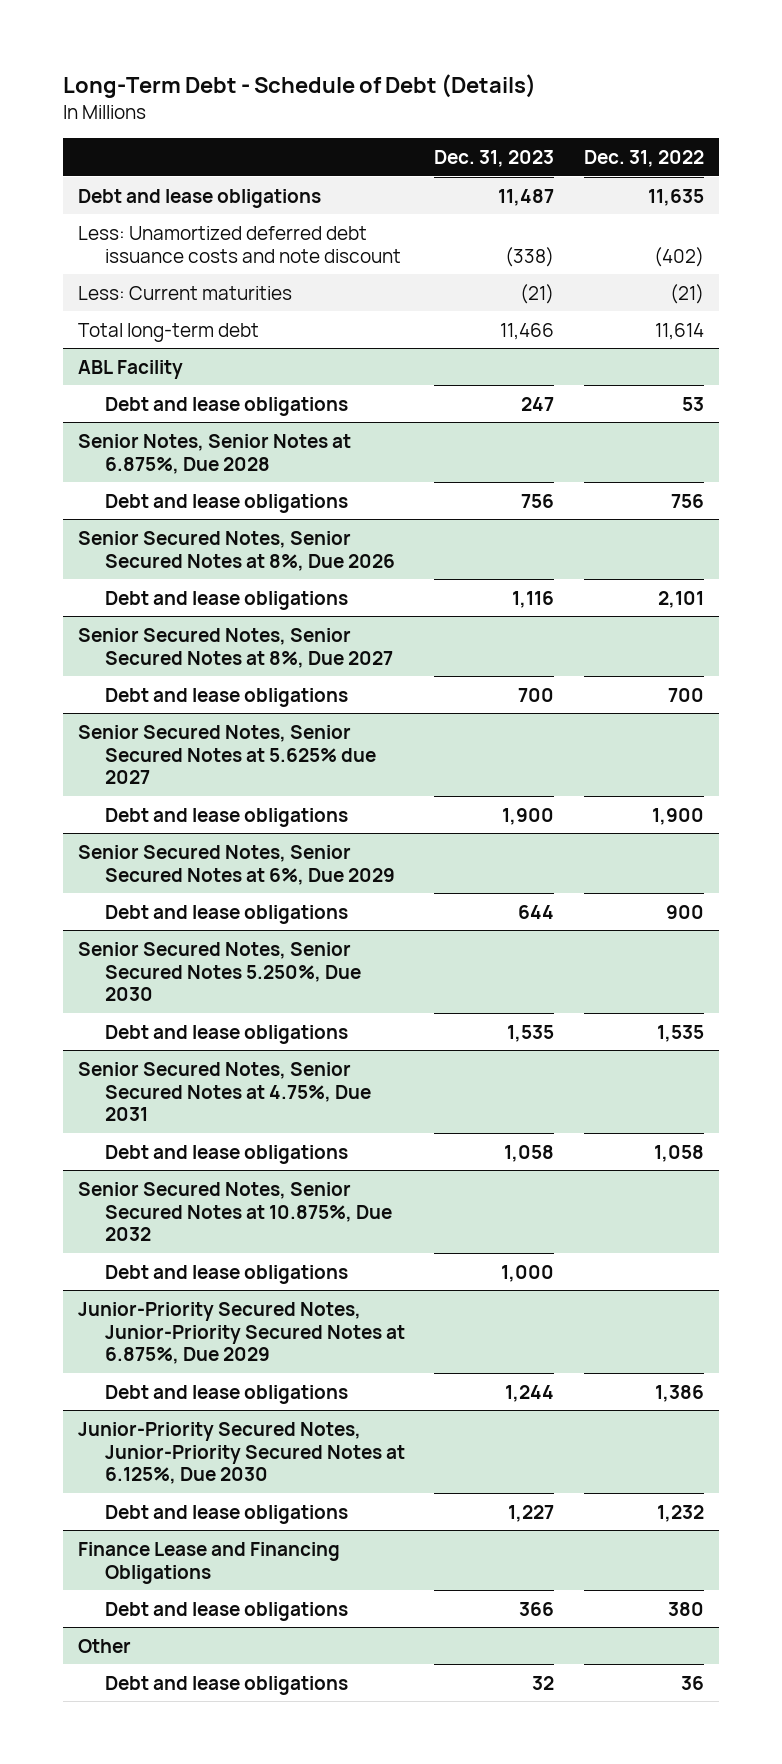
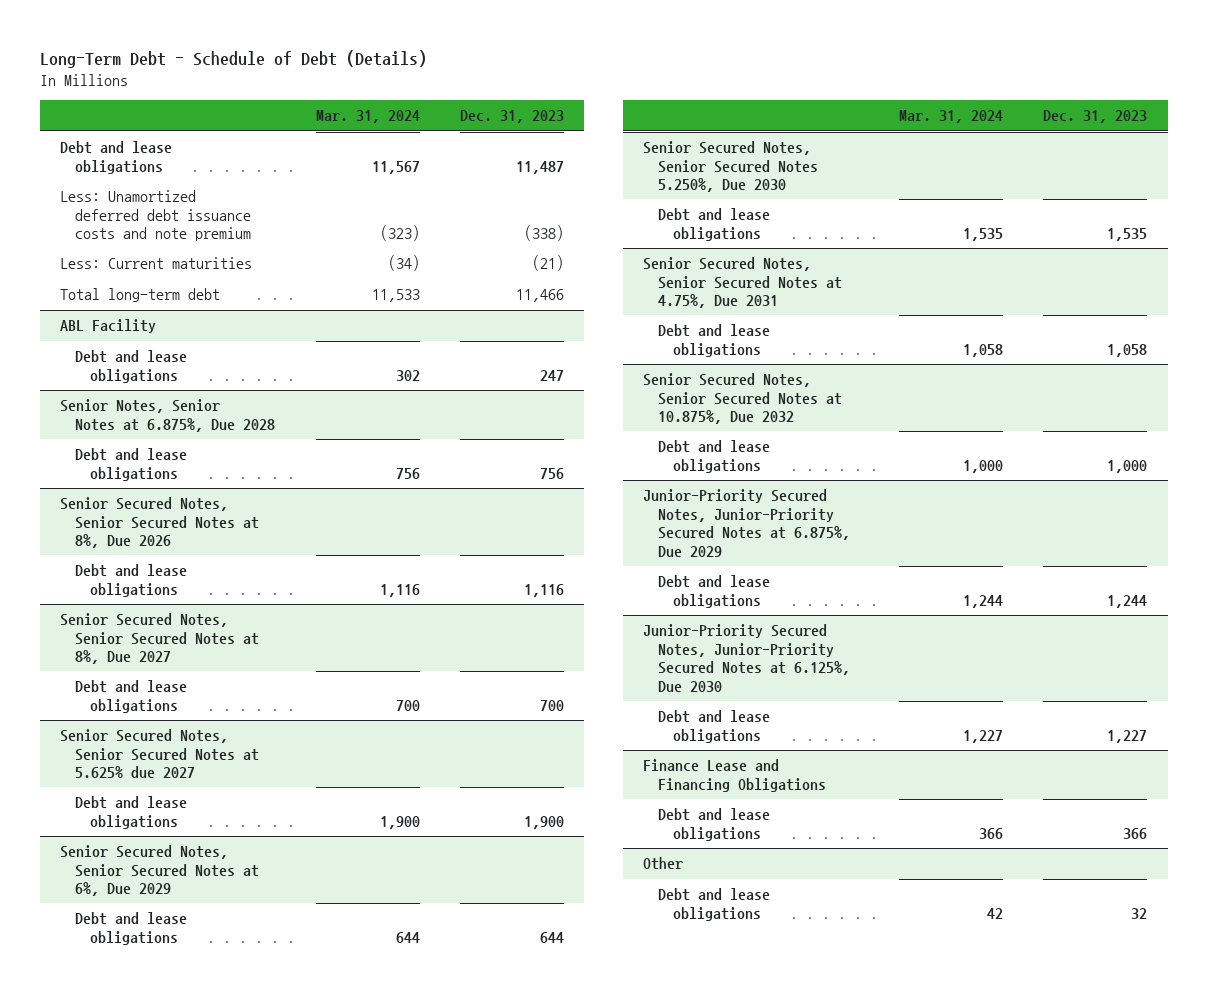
[584,149,705,167] Dec. 31, 2022 -> none
none -> [315,110,420,124] Mar. 31, 2024
[78,225,401,263] Less: Unamortized deferred debt issuance costs and note discount -> [60,190,251,242] Less: Unamortized deferred debt issuance costs and note premium

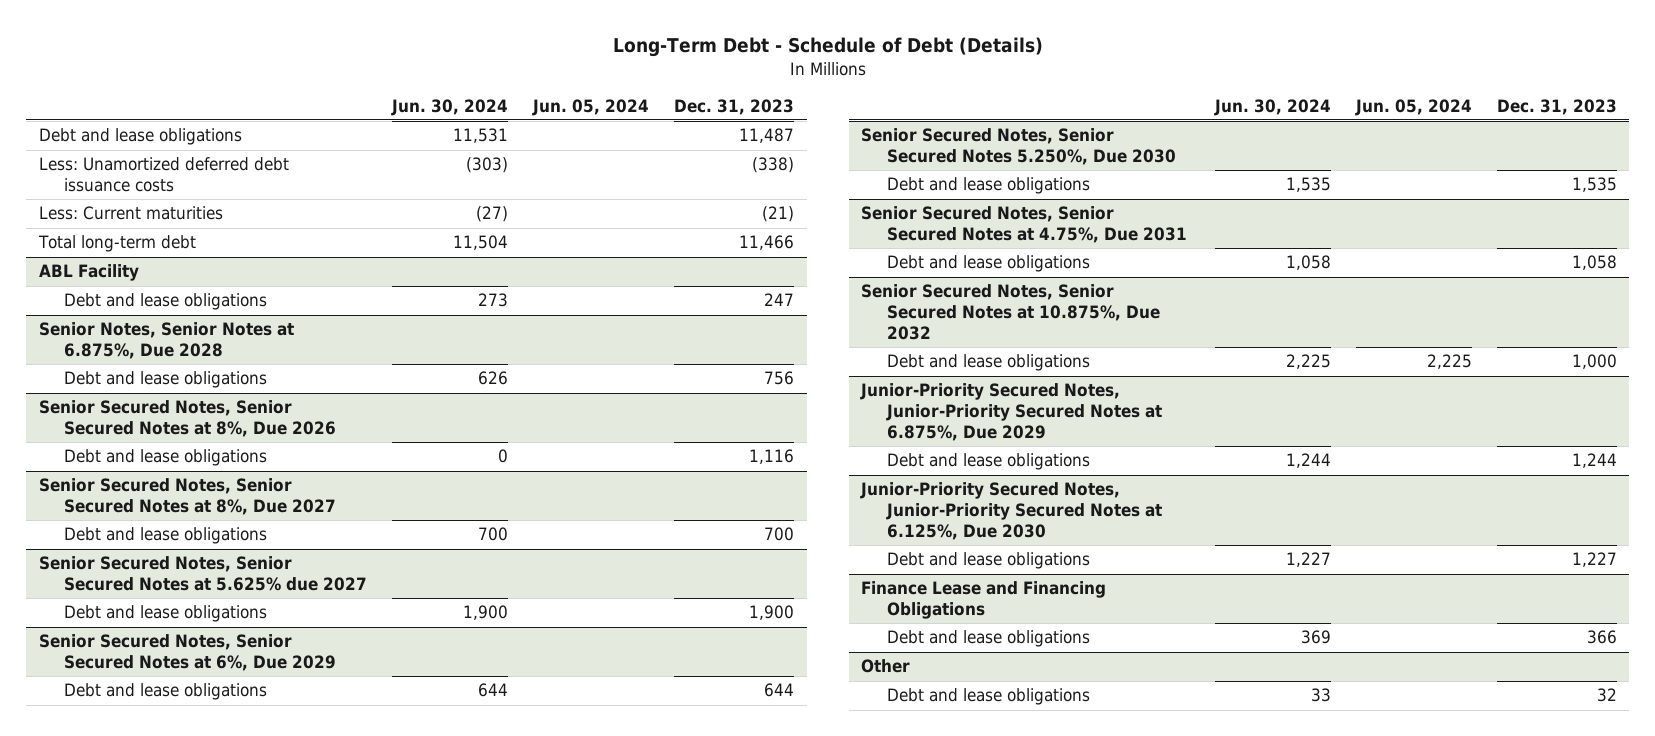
[315,110,420,124] Mar. 31, 2024 -> none
none -> [391,98,509,116] Jun. 30, 2024
none -> [532,98,650,116] Jun. 05, 2024
[60,190,251,242] Less: Unamortized deferred debt issuance costs and note premium -> [38,157,289,193] Less: Unamortized deferred debt issuance costs

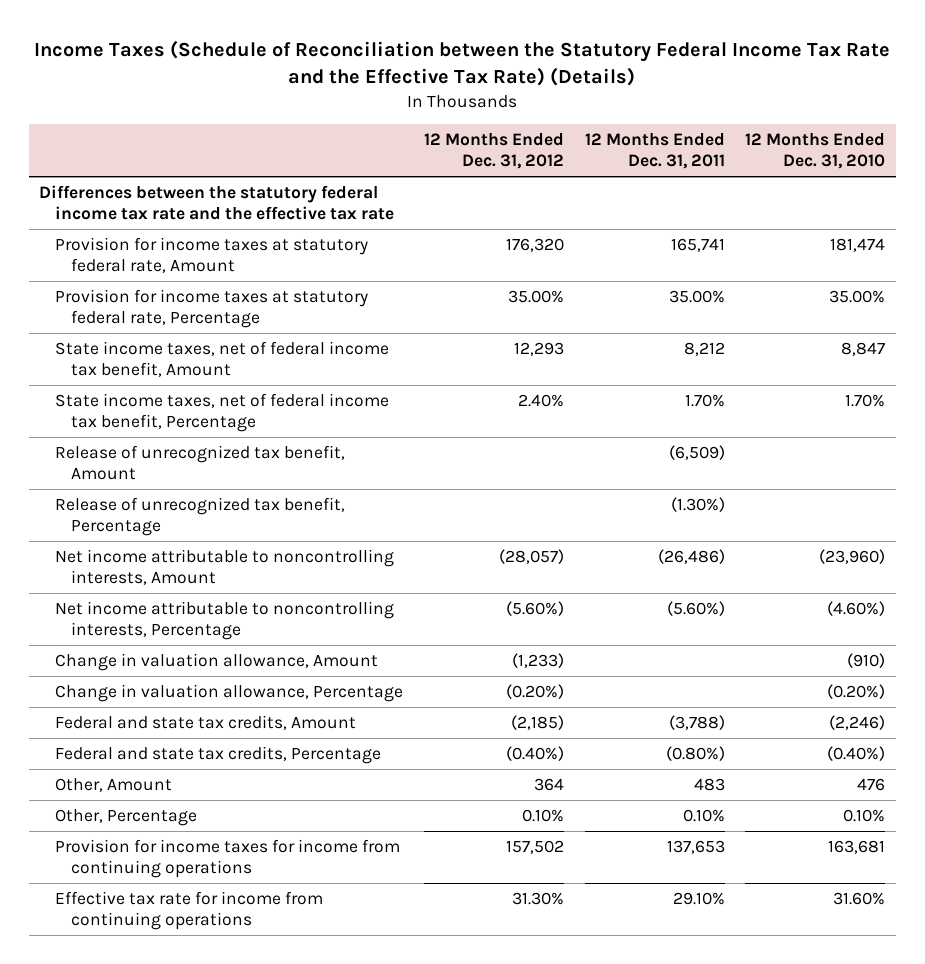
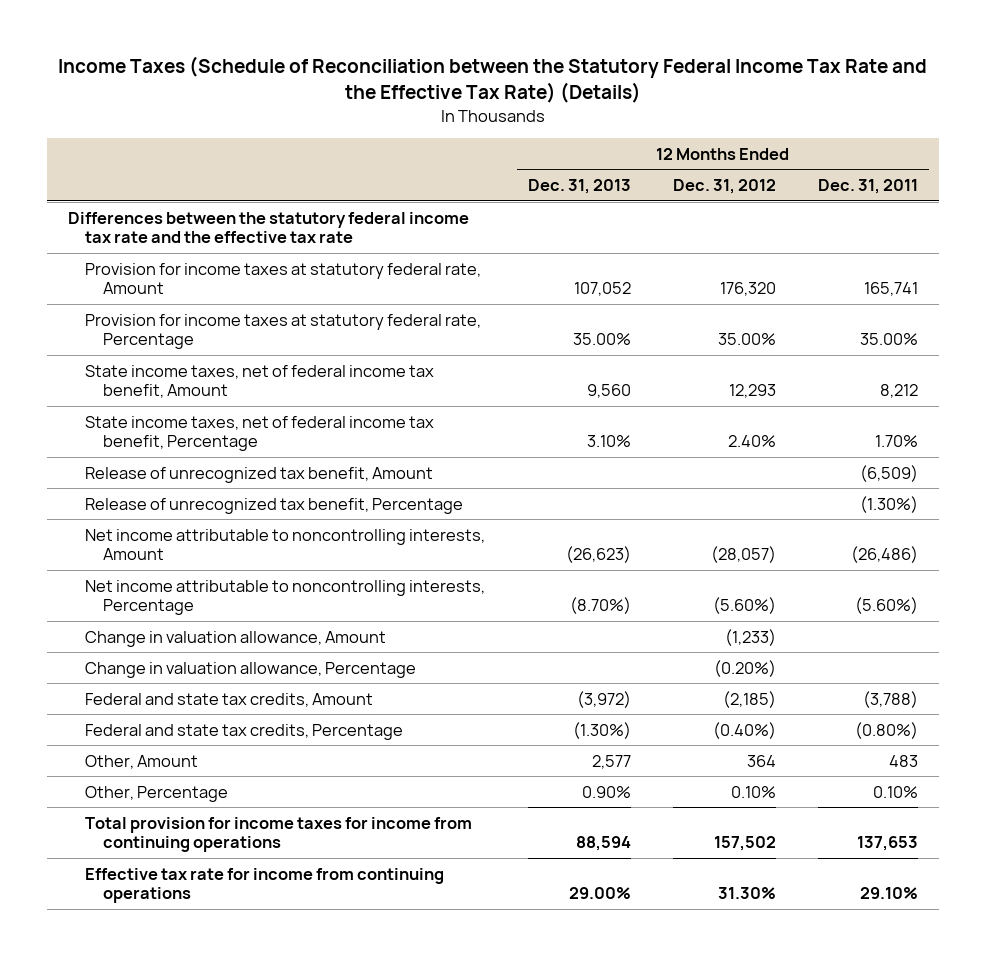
[745,133,886,170] 12 Months Ended Dec. 31, 2010 -> none
none -> [527,179,631,195] Dec. 31, 2013
[55,839,401,879] Provision for income taxes for income from continuing operations -> [85,816,473,853] Total provision for income taxes for income from continuing operations

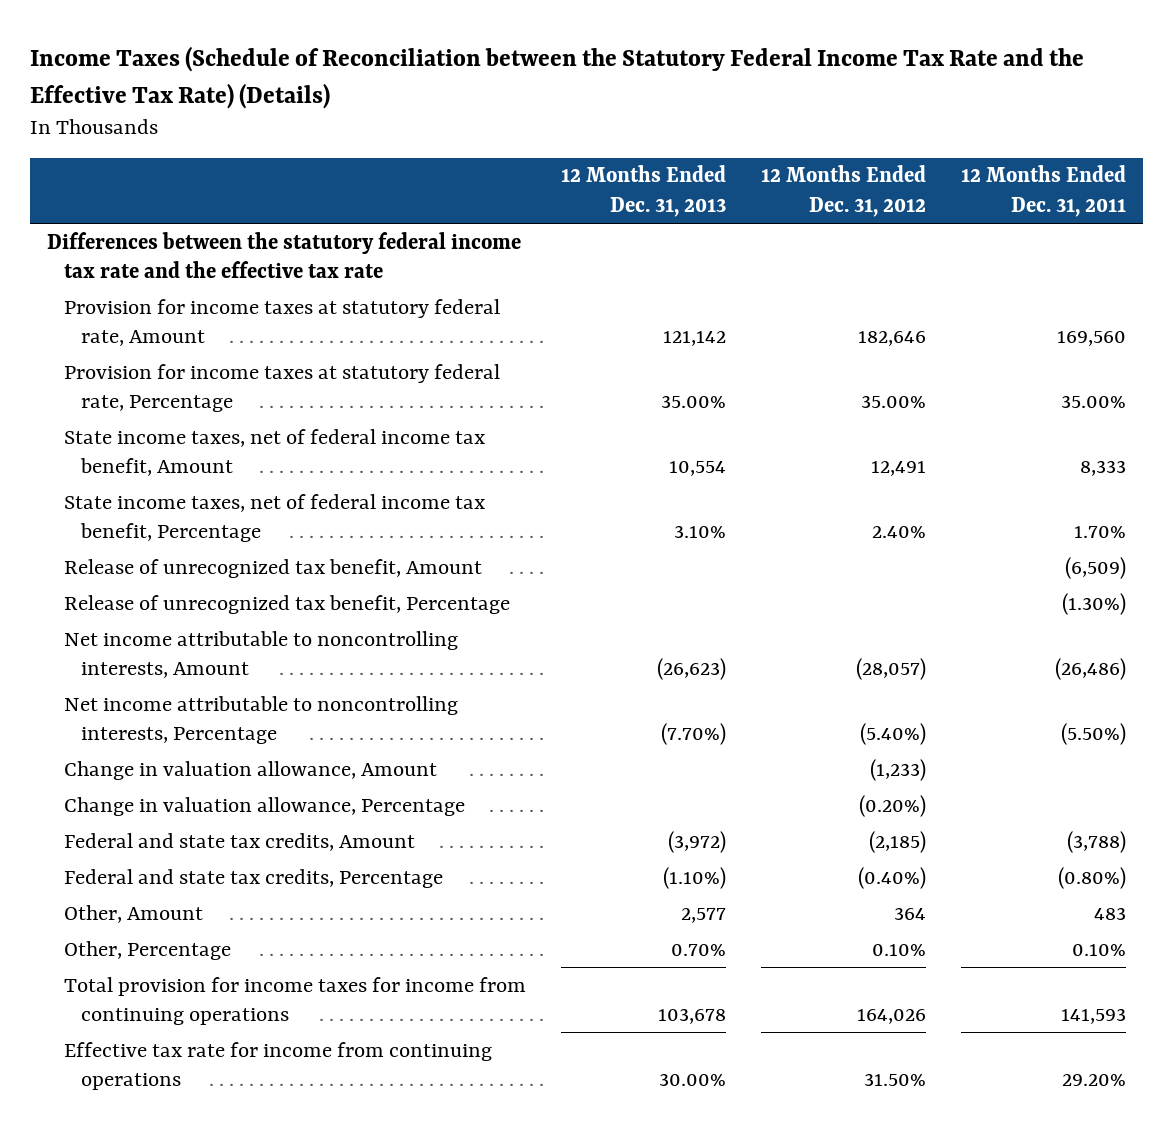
[573,282,631,297] 107,052 -> [663,330,727,346] 121,142
[719,282,776,297] 176,320 -> [858,330,927,346] 182,646
[864,282,919,297] 165,741 -> [1056,330,1126,346] 169,560
[586,384,631,399] 9,560 -> [669,460,727,476] 10,554
[728,384,776,399] 12,293 -> [871,460,927,476] 12,491
[880,384,919,399] 8,212 -> [1079,459,1126,476] 8,333
[569,597,631,615] (8.70%) -> [661,722,727,745] (7.70%)
[712,597,776,615] (5.60%) -> [860,722,927,745] (5.40%)
[855,597,919,615] (5.60%) -> [1060,722,1126,745] (5.50%)
[572,721,631,739] (1.30%) -> [663,866,727,889] (1.10%)
[581,785,631,798] 0.90% -> [671,943,727,956] 0.70%
[575,836,631,852] 88,594 -> [658,1007,727,1024] 103,678
[713,836,776,852] 157,502 -> [857,1008,927,1024] 164,026
[857,836,919,852] 137,653 -> [1060,1007,1126,1024] 141,593
[568,887,631,900] 29.00% -> [659,1072,727,1086] 30.00%
[717,887,776,900] 31.30% -> [864,1072,927,1086] 31.50%
[860,887,919,900] 29.10% -> [1061,1073,1126,1086] 29.20%

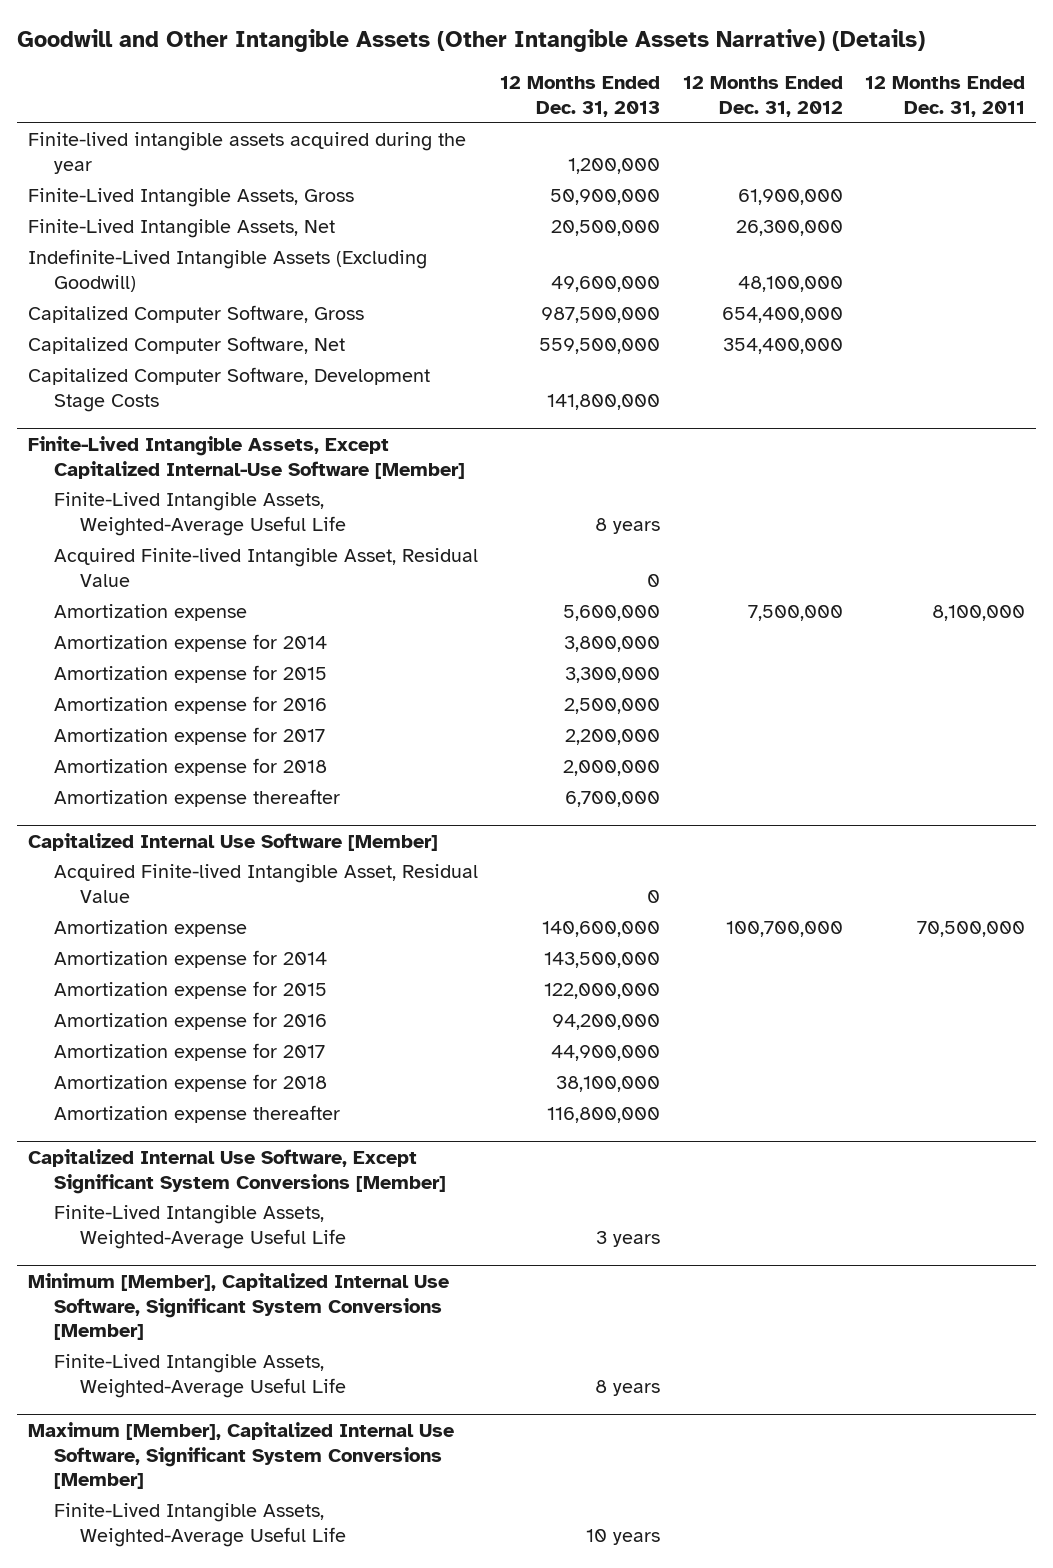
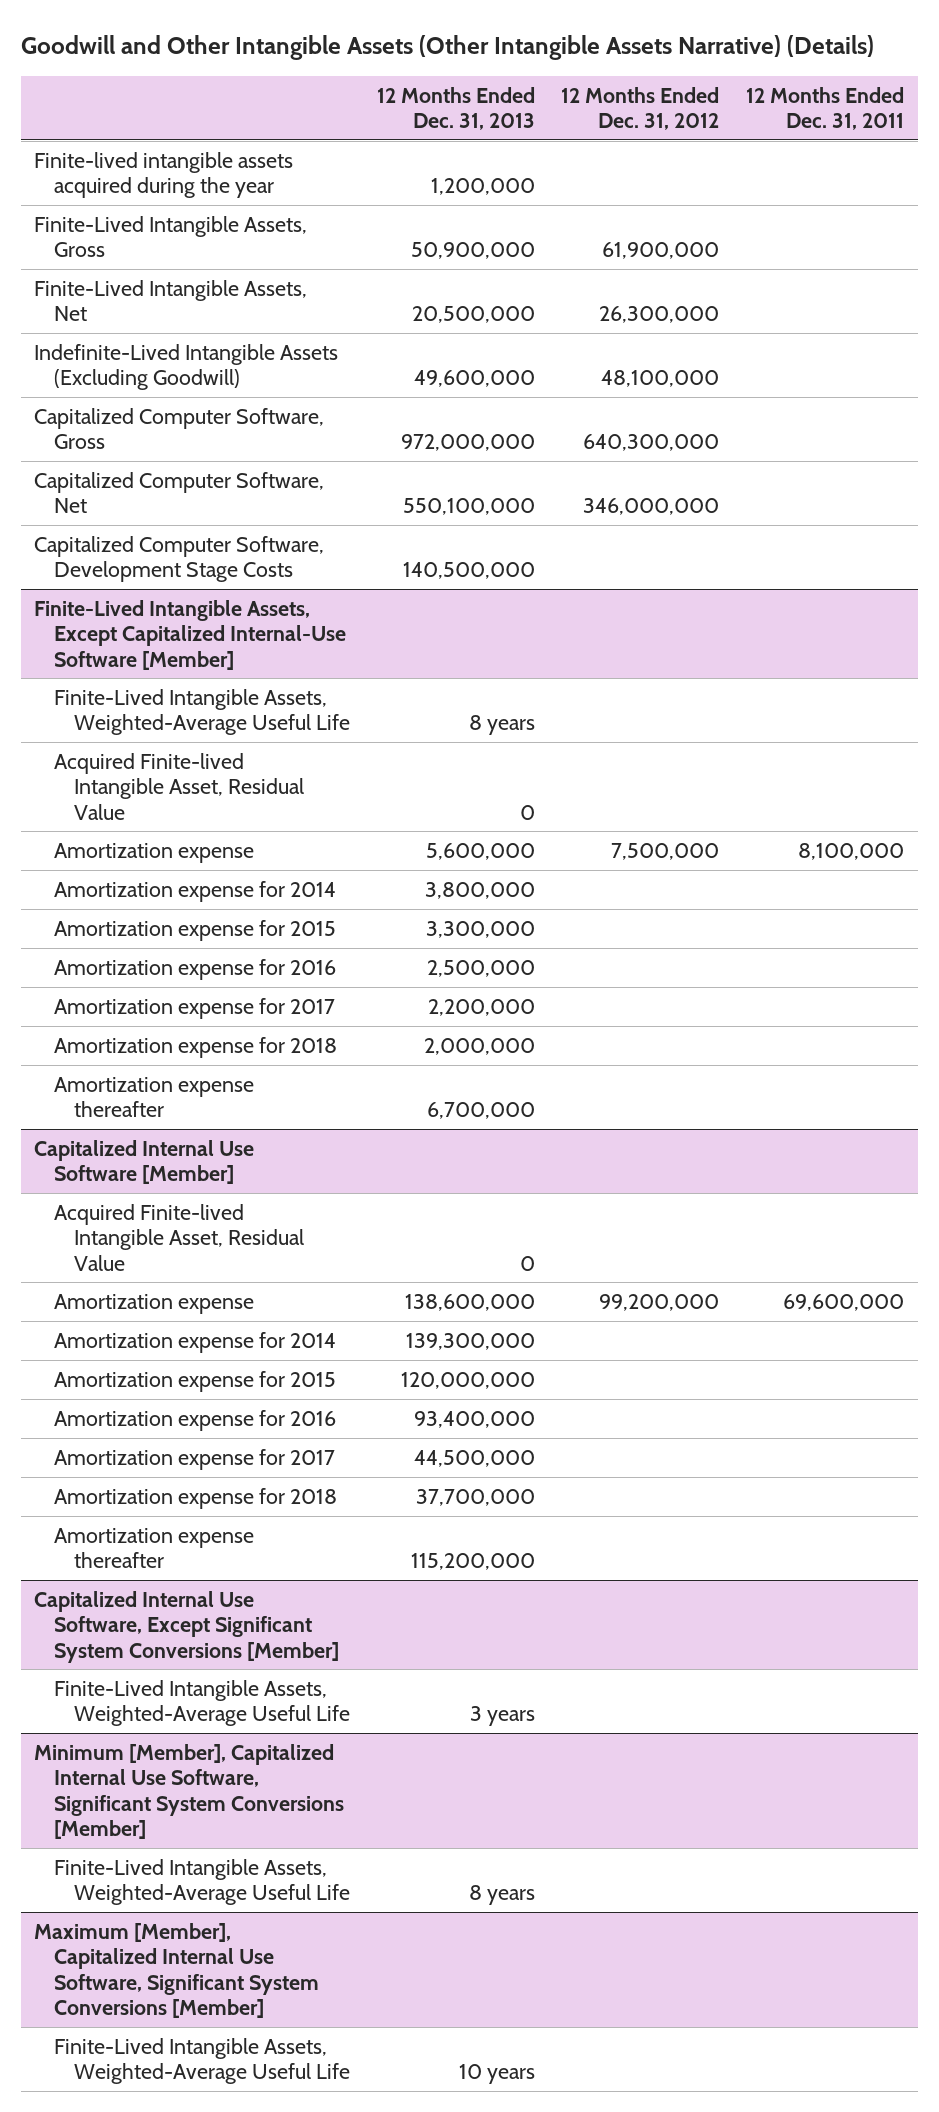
[541,307,661,324] 987,500,000 -> [400,434,535,452] 972,000,000
[721,307,843,324] 654,400,000 -> [583,434,720,452] 640,300,000
[539,338,661,355] 559,500,000 -> [402,498,535,516] 550,100,000
[722,338,843,355] 354,400,000 -> [583,498,720,516] 346,000,000
[547,394,661,411] 141,800,000 -> [402,562,535,580] 140,500,000
[542,921,661,938] 140,600,000 -> [404,1293,535,1311] 138,600,000
[725,921,843,938] 100,700,000 -> [599,1293,720,1311] 99,200,000
[917,921,1026,938] 70,500,000 -> [783,1293,905,1311] 69,600,000
[544,952,661,969] 143,500,000 -> [405,1332,535,1350] 139,300,000
[544,983,661,1000] 122,000,000 -> [400,1371,535,1389] 120,000,000
[552,1014,661,1031] 94,200,000 -> [413,1410,535,1428] 93,400,000
[551,1045,661,1062] 44,900,000 -> [413,1449,535,1467] 44,500,000
[556,1076,661,1093] 38,100,000 -> [415,1488,535,1506] 37,700,000
[547,1107,661,1124] 116,800,000 -> [410,1553,535,1571] 115,200,000

